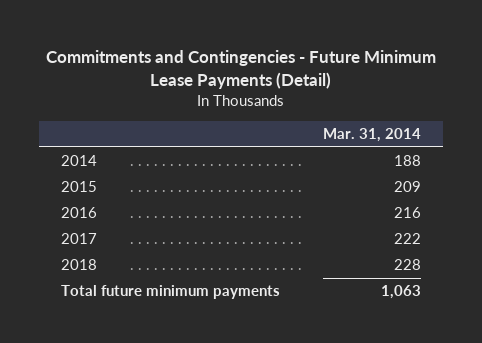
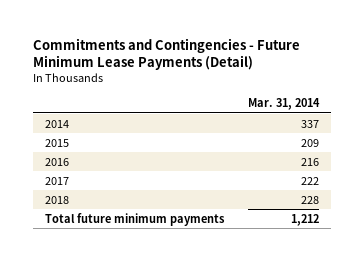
[394,155,422,167] 188 -> [300,119,319,128] 337
[381,285,422,300] 1,063 -> [290,213,319,226] 1,212

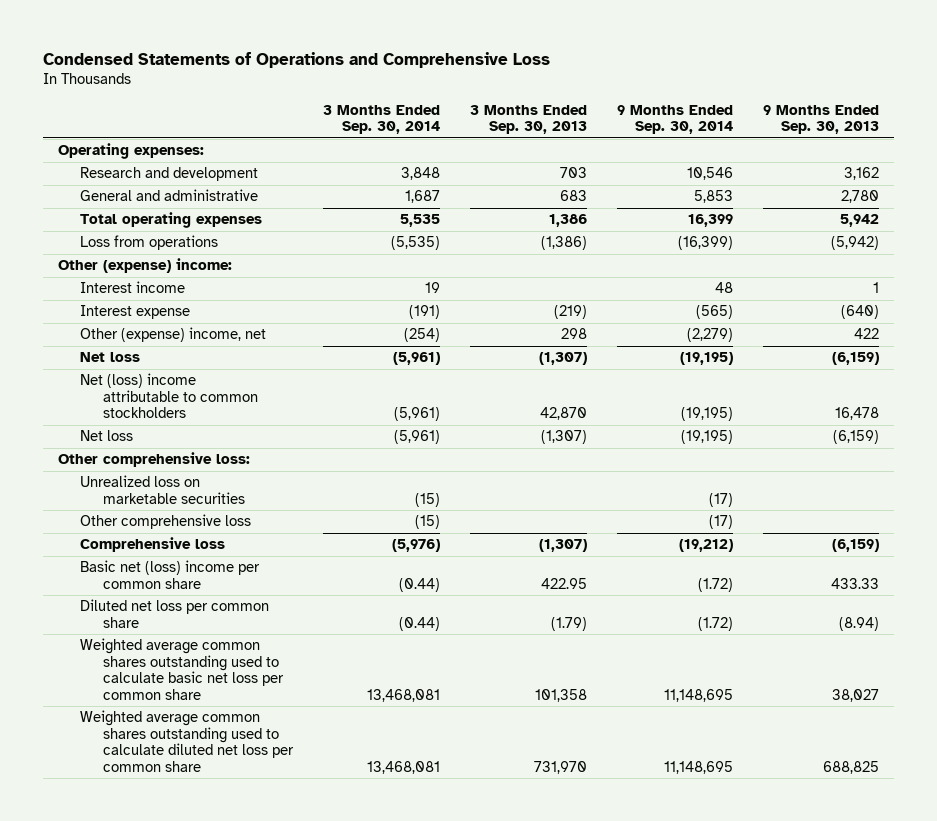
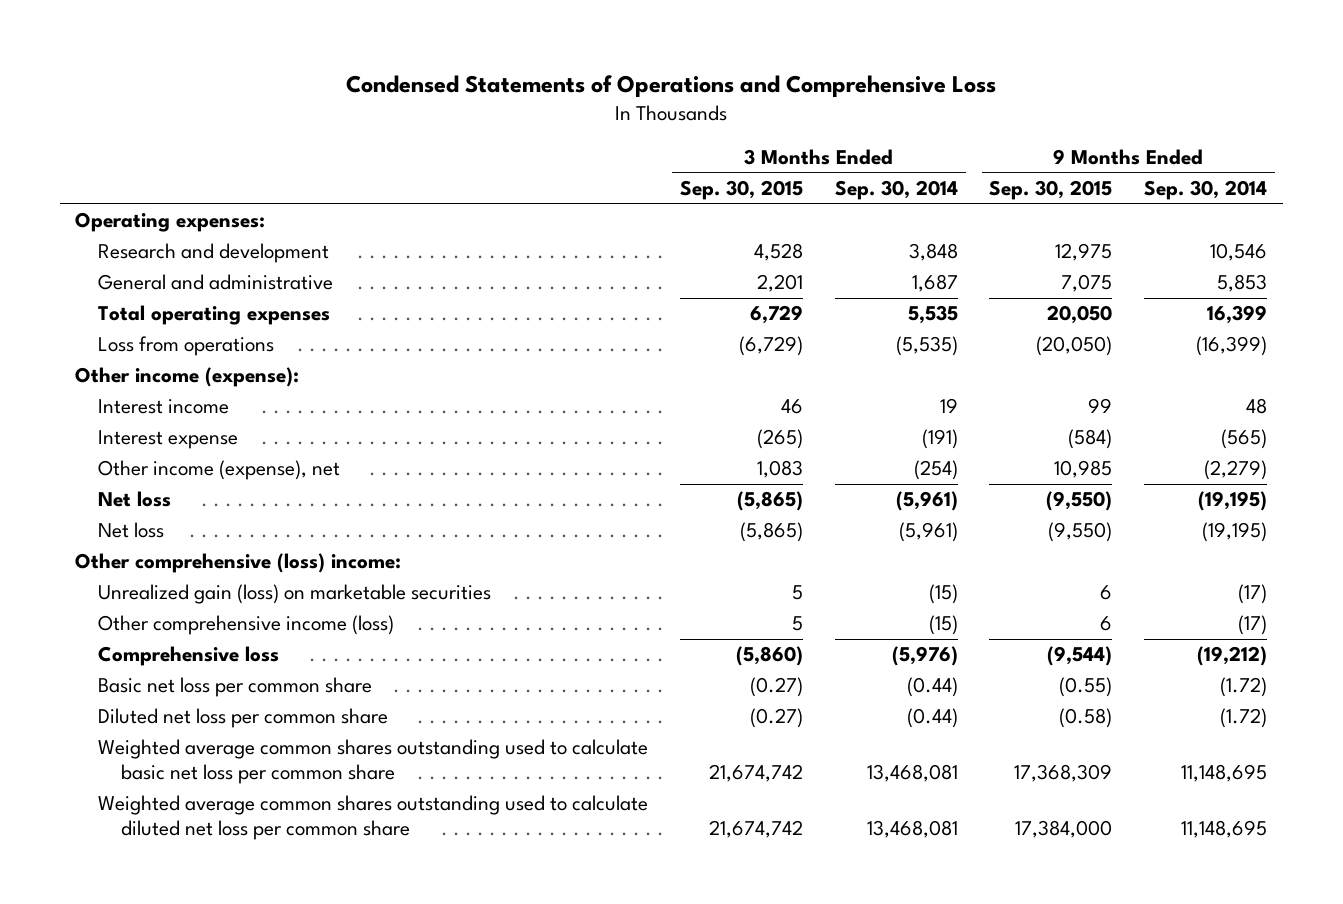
[469,104,587,135] 3 Months Ended Sep. 30, 2013 -> none
[763,104,880,135] 9 Months Ended Sep. 30, 2013 -> none
none -> [680,179,804,200] Sep. 30, 2015
none -> [989,179,1113,200] Sep. 30, 2015
[57,258,232,274] Other (expense) income: -> [75,367,300,388] Other income (expense):
[80,327,267,343] Other (expense) income, net -> [98,460,341,481] Other income (expense), net
[80,373,258,419] Net (loss) income attributable to common stockholders -> none
[57,452,250,468] Other comprehensive loss: -> [75,553,402,574] Other comprehensive (loss) income:
[80,475,245,504] Unrealized loss on marketable securities -> [98,584,492,605] Unrealized gain (loss) on marketable securities
[80,514,252,530] Other comprehensive loss -> [98,615,395,636] Other comprehensive income (loss)
[80,560,261,589] Basic net (loss) income per common share -> [98,677,373,698] Basic net loss per common share

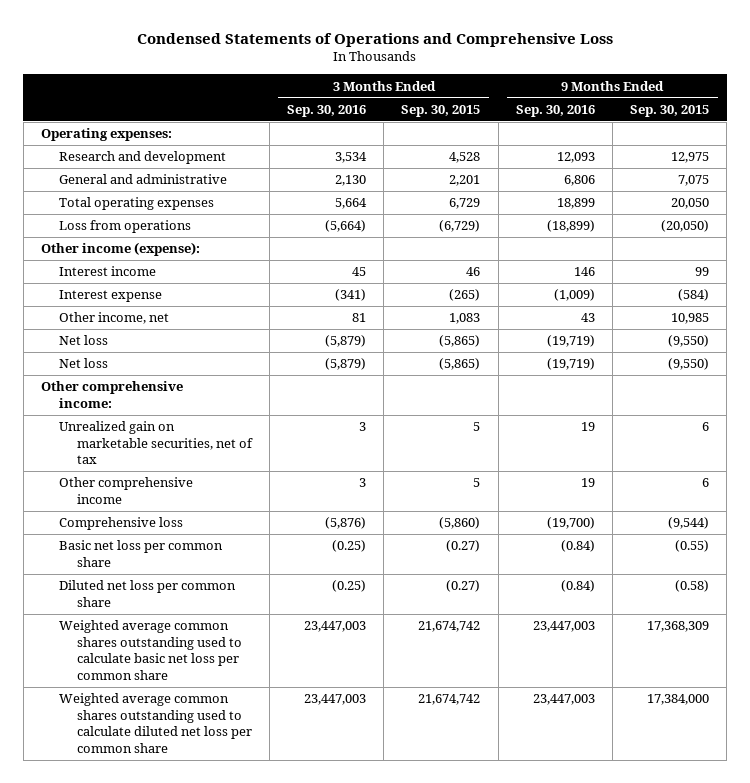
[834,179,958,200] Sep. 30, 2014 -> none
[1144,179,1268,200] Sep. 30, 2014 -> none
none -> [287,104,367,117] Sep. 30, 2016
none -> [515,104,595,117] Sep. 30, 2016
[98,460,341,481] Other income (expense), net -> [58,312,169,325] Other income, net
[75,553,402,574] Other comprehensive (loss) income: -> [41,381,184,408] Other comprehensive income:
[98,584,492,605] Unrealized gain (loss) on marketable securities -> [58,421,253,465] Unrealized gain on marketable securities, net of tax
[98,615,395,636] Other comprehensive income (loss) -> [58,477,193,504] Other comprehensive income

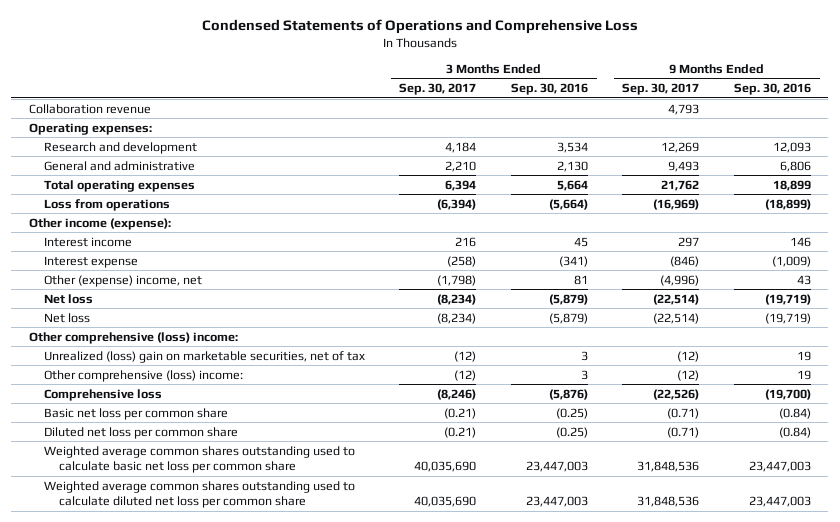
[401,104,481,117] Sep. 30, 2015 -> none
[630,104,710,117] Sep. 30, 2015 -> none
none -> [399,83,477,96] Sep. 30, 2017
none -> [622,83,700,96] Sep. 30, 2017
none -> [28,103,151,114] Collaboration revenue
[58,312,169,325] Other income, net -> [43,274,202,287] Other (expense) income, net
[41,381,184,408] Other comprehensive income: -> [28,331,238,344] Other comprehensive (loss) income:
[58,421,253,465] Unrealized gain on marketable securities, net of tax -> [43,350,365,363] Unrealized (loss) gain on marketable securities, net of tax
[58,477,193,504] Other comprehensive income -> [43,369,243,382] Other comprehensive (loss) income:

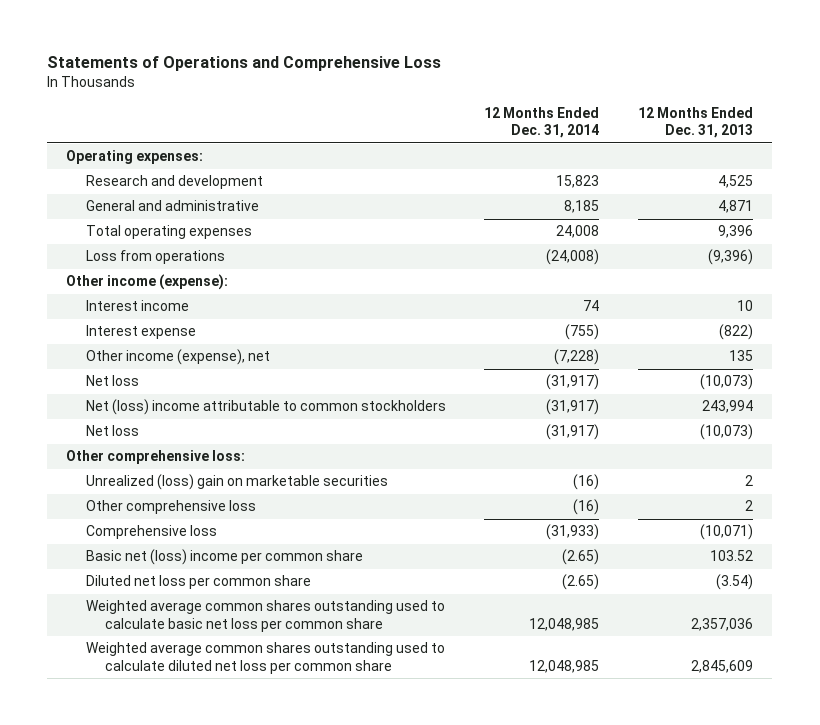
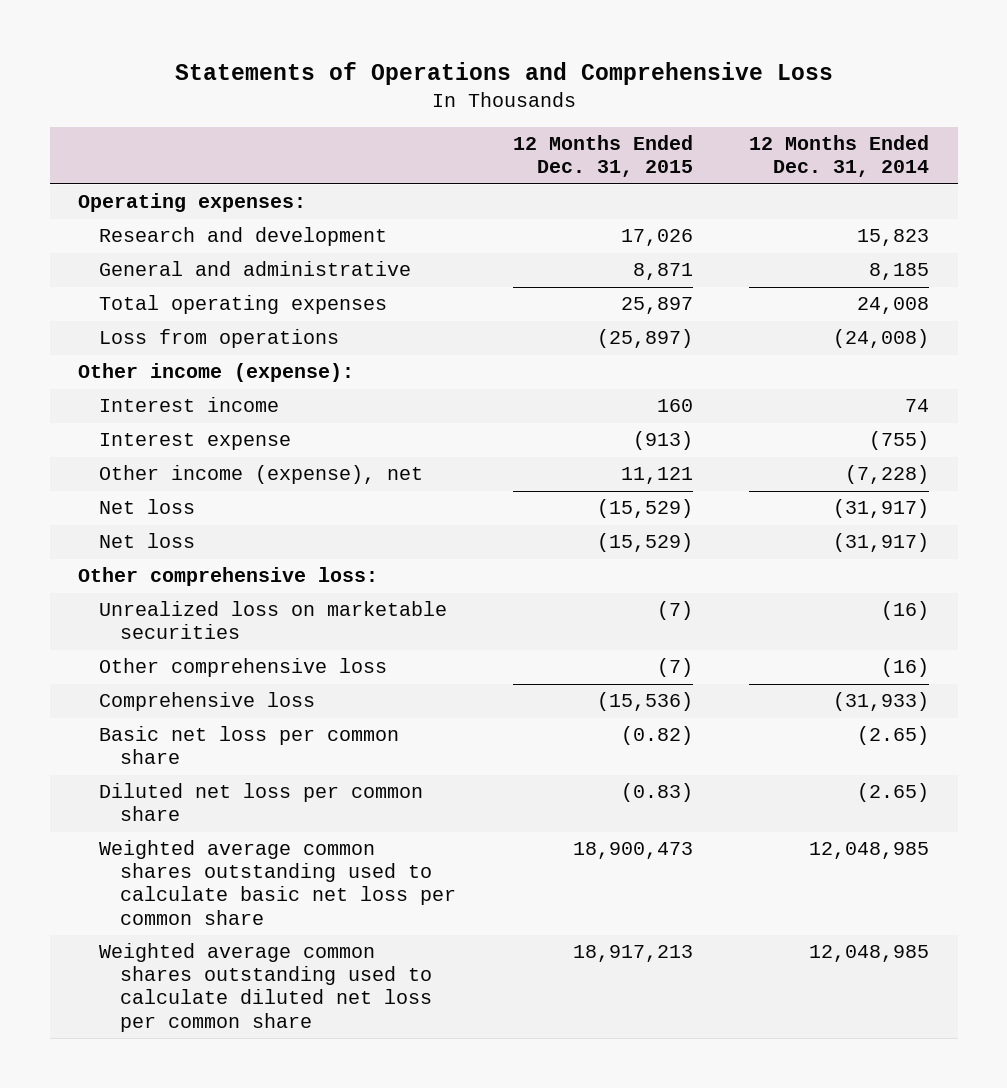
[638,107,754,139] 12 Months Ended Dec. 31, 2013 -> none
none -> [512,135,693,178] 12 Months Ended Dec. 31, 2015
[85,399,446,416] Net (loss) income attributable to common stockholders -> none
[85,474,388,491] Unrealized (loss) gain on marketable securities -> [99,601,448,640] Unrealized loss on marketable securities
[85,549,363,566] Basic net (loss) income per common share -> [99,726,400,765] Basic net loss per common share

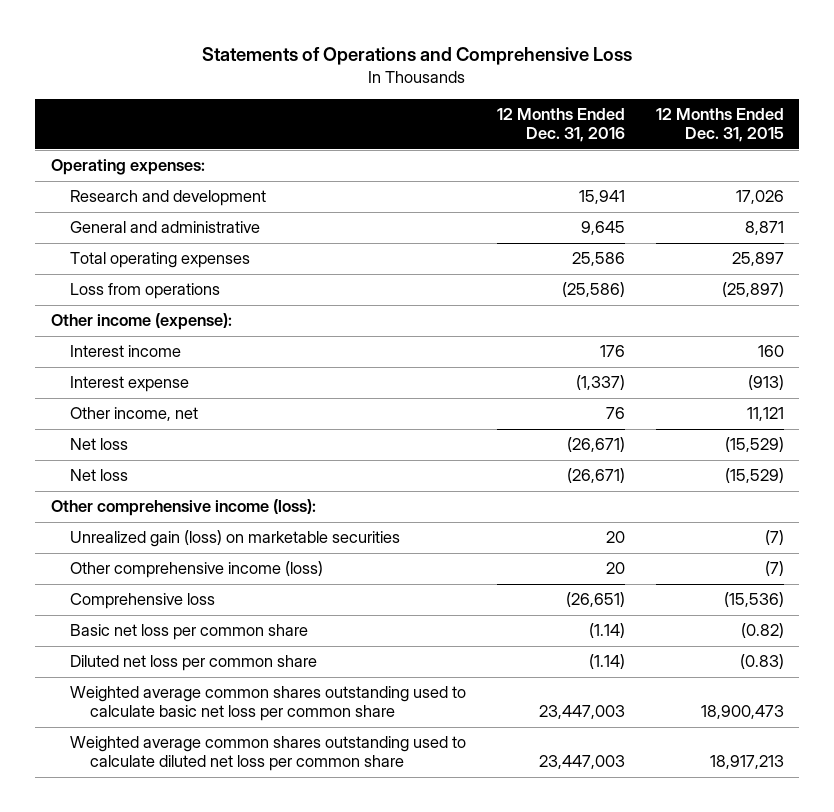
[749,135,930,178] 12 Months Ended Dec. 31, 2014 -> none
none -> [497,108,626,143] 12 Months Ended Dec. 31, 2016
[99,465,424,485] Other income (expense), net -> [70,407,199,422] Other income, net
[78,567,379,587] Other comprehensive loss: -> [50,499,316,517] Other comprehensive income (loss):
[99,601,448,640] Unrealized loss on marketable securities -> [70,530,401,548] Unrealized gain (loss) on marketable securities
[99,658,388,678] Other comprehensive loss -> [70,561,324,579] Other comprehensive income (loss)

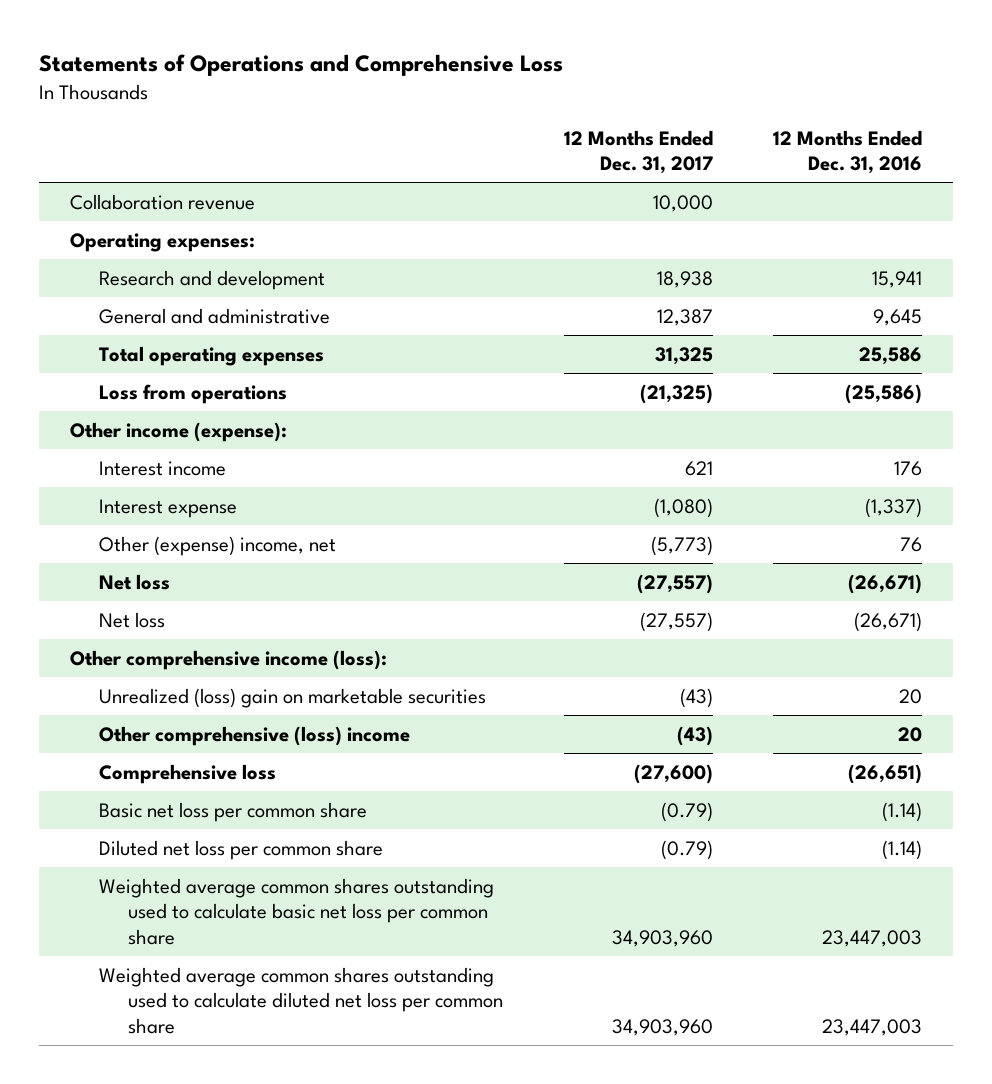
[655,108,784,143] 12 Months Ended Dec. 31, 2015 -> none
none -> [563,129,713,175] 12 Months Ended Dec. 31, 2017
none -> [69,193,255,210] Collaboration revenue
[70,407,199,422] Other income, net -> [99,535,337,556] Other (expense) income, net
[70,530,401,548] Unrealized gain (loss) on marketable securities -> [99,687,487,708] Unrealized (loss) gain on marketable securities
[70,561,324,579] Other comprehensive income (loss) -> [99,725,411,746] Other comprehensive (loss) income

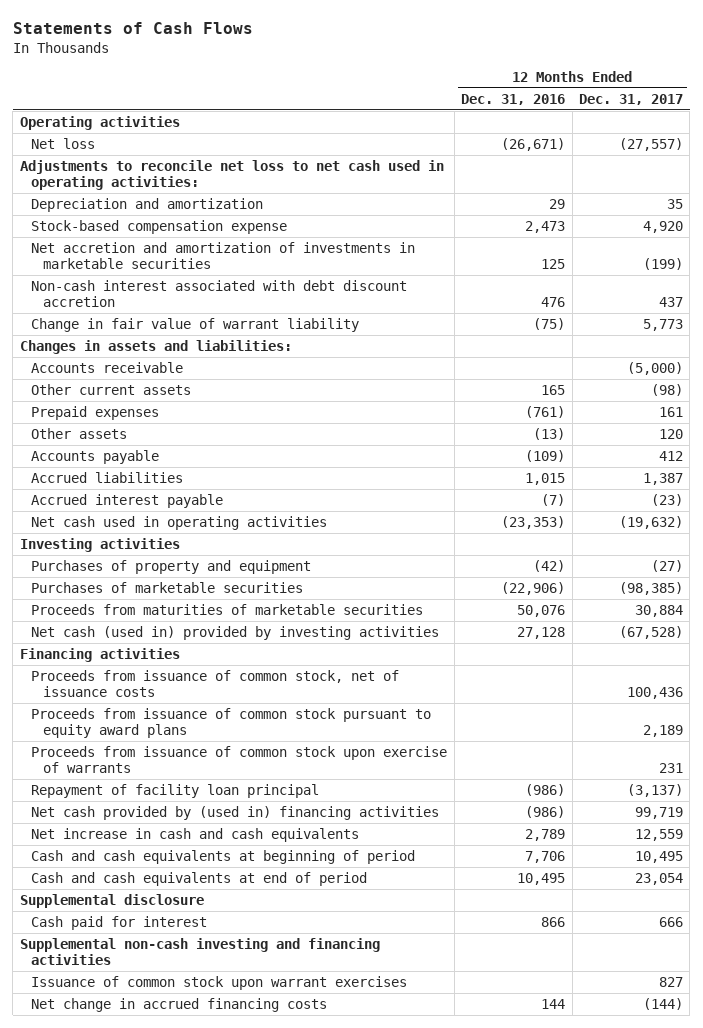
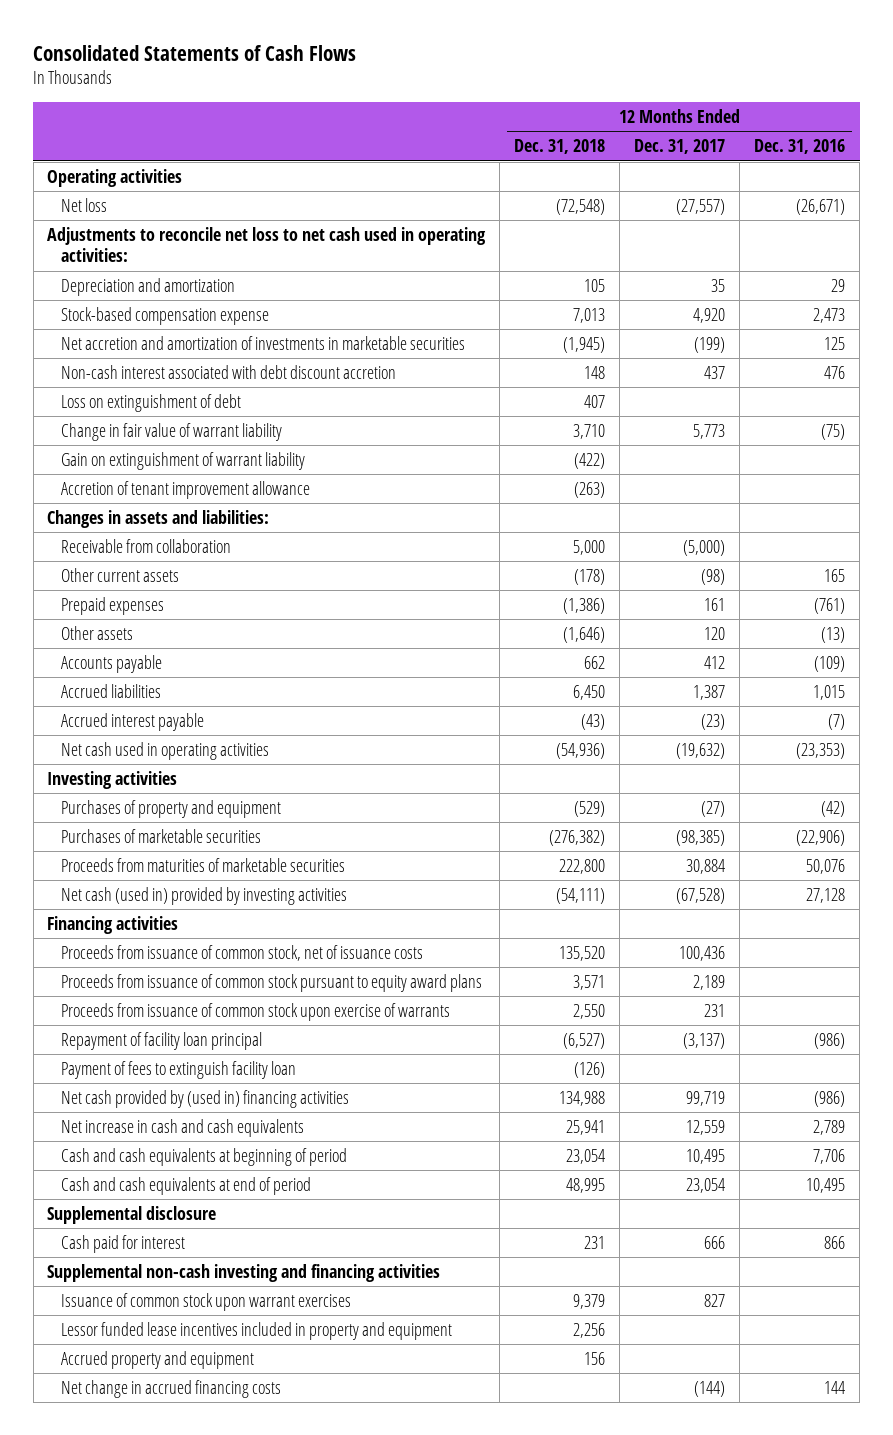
[12,22,253,35] Statements of Cash Flows -> [33,44,357,61] Consolidated Statements of Cash Flows
none -> [514,139,606,155] Dec. 31, 2018
none -> [61,393,242,412] Loss on extinguishment of debt
none -> [61,451,306,470] Gain on extinguishment of warrant liability
none -> [61,480,311,499] Accretion of tenant improvement allowance
[31,361,184,373] Accounts receivable -> [61,538,232,553] Receivable from collaboration
none -> [61,1060,297,1079] Payment of fees to extinguish facility loan
none -> [61,1321,453,1340] Lessor funded lease incentives included in property and equipment
none -> [61,1350,255,1369] Accrued property and equipment

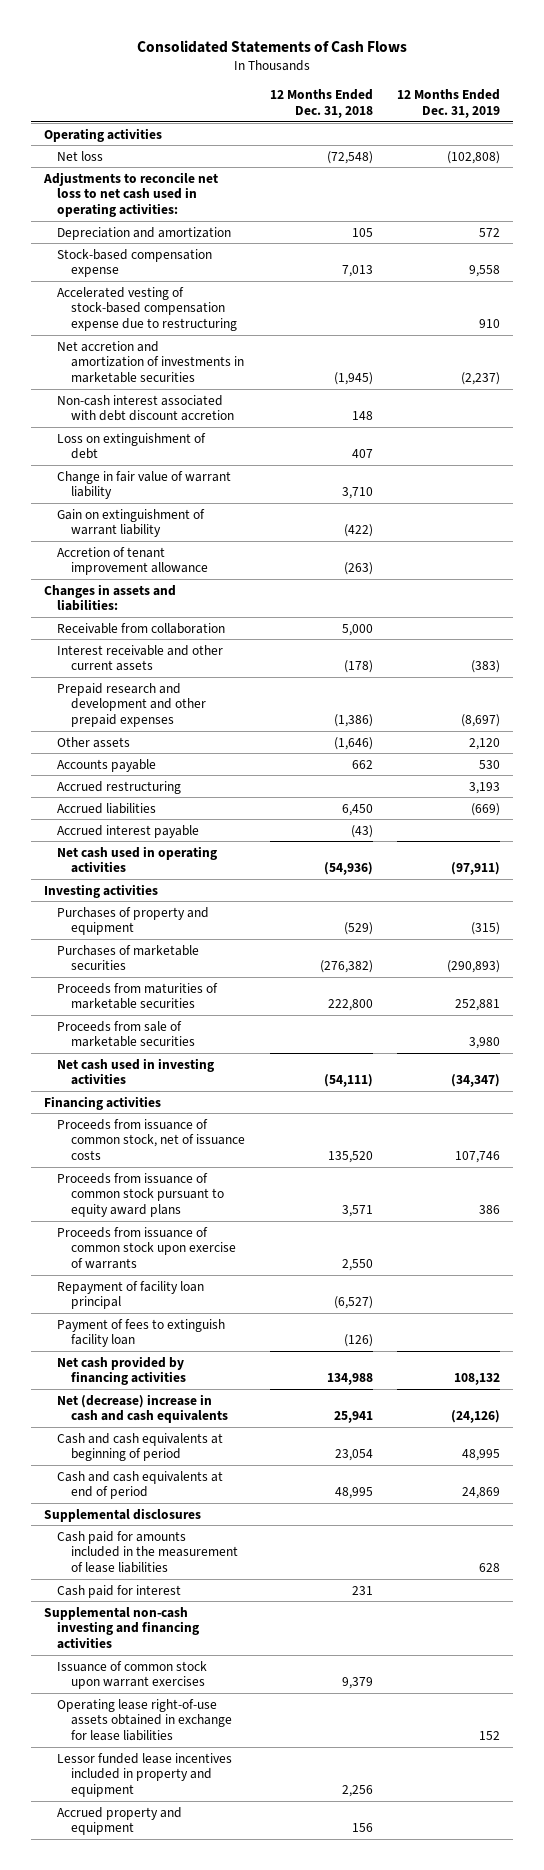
[634,139,726,155] Dec. 31, 2017 -> none
[754,139,846,155] Dec. 31, 2016 -> none
none -> [397,89,501,119] 12 Months Ended Dec. 31, 2019
none -> [57,286,238,332] Accelerated vesting of stock-based compensation expense due to restructuring
[61,567,180,582] Other current assets -> [57,644,224,672] Interest receivable and other current assets
[61,596,165,615] Prepaid expenses -> [57,682,207,728] Prepaid research and development and other prepaid expenses
none -> [57,780,182,794] Accrued restructuring
none -> [57,1020,196,1048] Proceeds from sale of marketable securities
[61,886,348,905] Net cash (used in) provided by investing activities -> [57,1057,215,1086] Net cash used in investing activities
[61,1089,350,1108] Net cash provided by (used in) financing activities -> [57,1355,187,1386] Net cash provided by financing activities
[61,1118,305,1137] Net increase in cash and cash equivalents -> [57,1393,229,1424] Net (decrease) increase in cash and cash equivalents
[47,1205,217,1224] Supplemental disclosure -> [43,1507,201,1522] Supplemental disclosures
none -> [57,1530,239,1574] Cash paid for amounts included in the measurement of lease liabilities
none -> [57,1698,233,1742] Operating lease right-of-use assets obtained in exchange for lease liabilities
[61,1379,282,1398] Net change in accrued financing costs -> none

